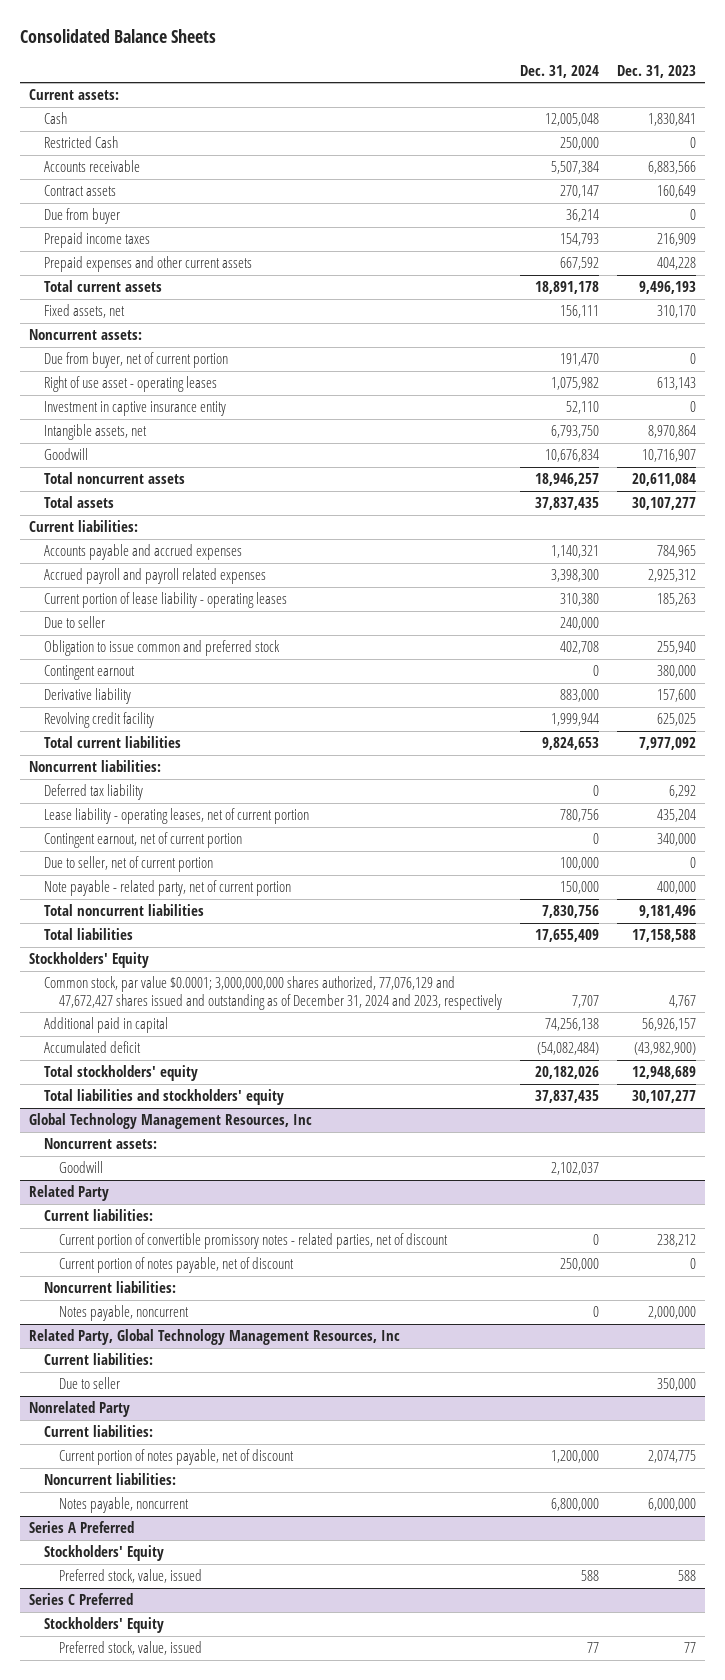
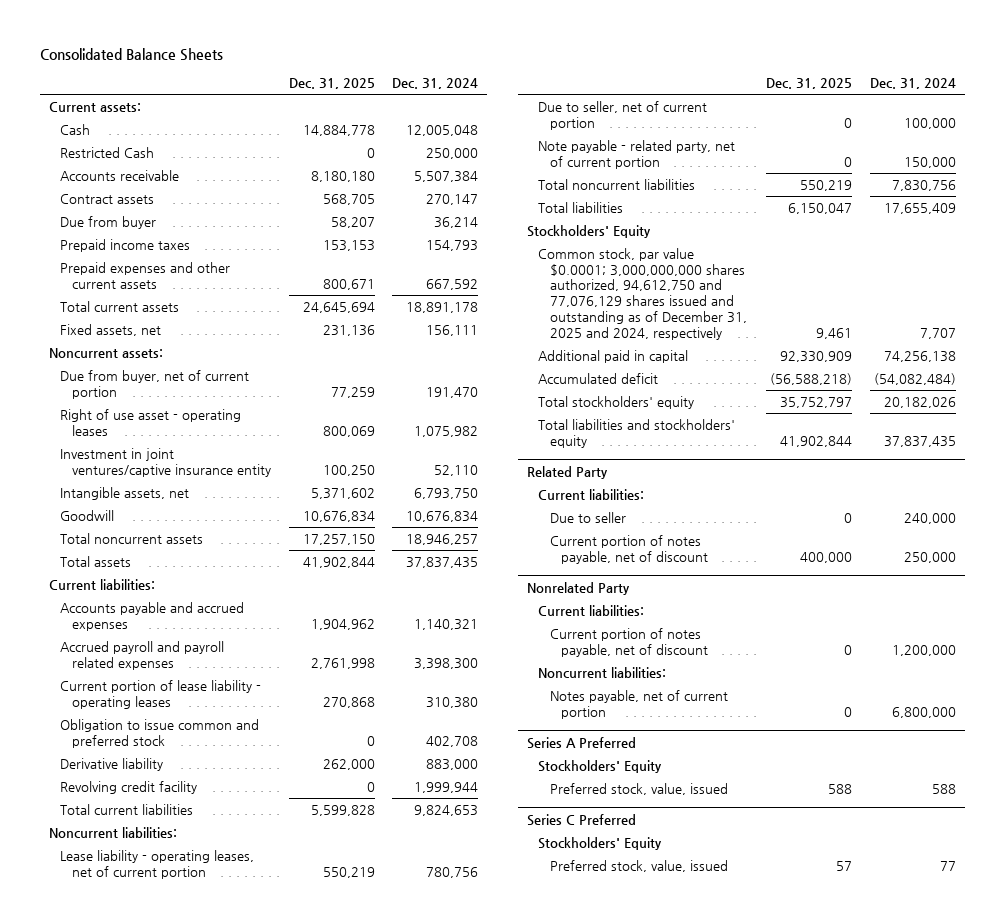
[616,64,696,78] Dec. 31, 2023 -> none
none -> [288,78,375,90] Dec. 31, 2025
[43,401,226,417] Investment in captive insurance entity -> [60,447,271,477] Investment in joint ventures/captive insurance entity
[43,616,105,629] Due to seller -> none
[43,665,135,681] Contingent earnout -> none
[43,784,143,801] Deferred tax liability -> none
[43,832,242,849] Contingent earnout, net of current portion -> none
[43,976,503,1010] Common stock, par value $0.0001; 3,000,000,000 shares authorized, 77,076,129 and 47,672,427 shares issued and outstanding as of December 31, 2024 and 2023, respectively -> [538,247,747,341] Common stock, par value $0.0001; 3,000,000,000 shares authorized, 94,612,750 and 77,076,129 shares issued and outstanding as of December 31, 2025 and 2024, respectively
[28,1113,312,1130] Global Technology Management Resources, Inc -> none
[43,1138,157,1150] Noncurrent assets: -> none
[59,1161,104,1174] Goodwill -> none
[59,1233,449,1250] Current portion of convertible promissory notes - related parties, net of discount -> none
none -> [549,511,626,523] Due to seller
[43,1281,176,1294] Noncurrent liabilities: -> none
[59,1305,190,1322] Notes payable, noncurrent -> none
[28,1329,400,1346] Related Party, Global Technology Management Resources, Inc -> none
[43,1353,153,1366] Current liabilities: -> none
[59,1377,121,1390] Due to seller -> none
[59,1497,190,1514] Notes payable, noncurrent -> [549,689,728,719] Notes payable, net of current portion

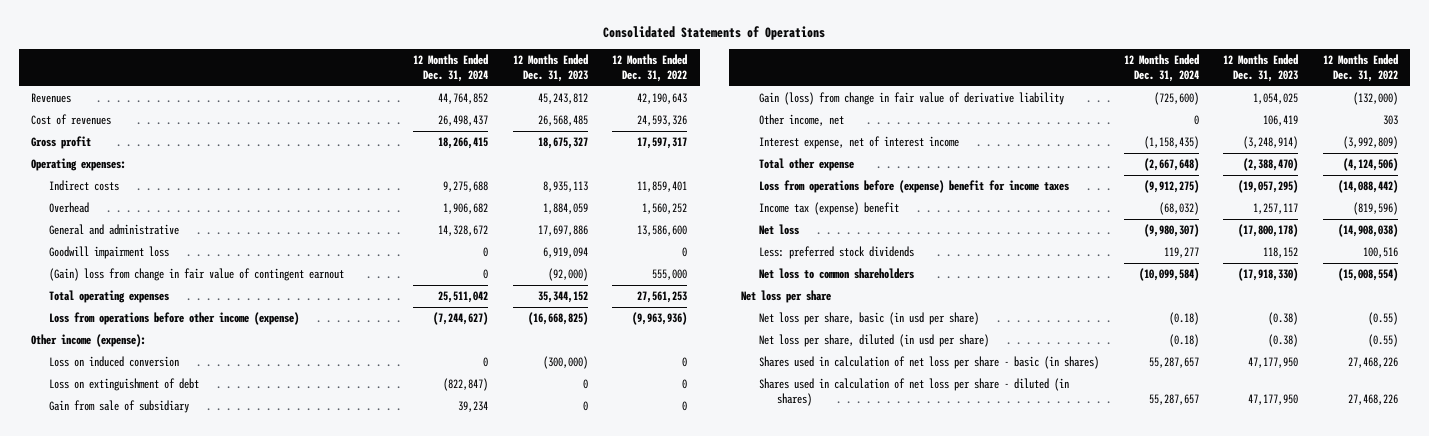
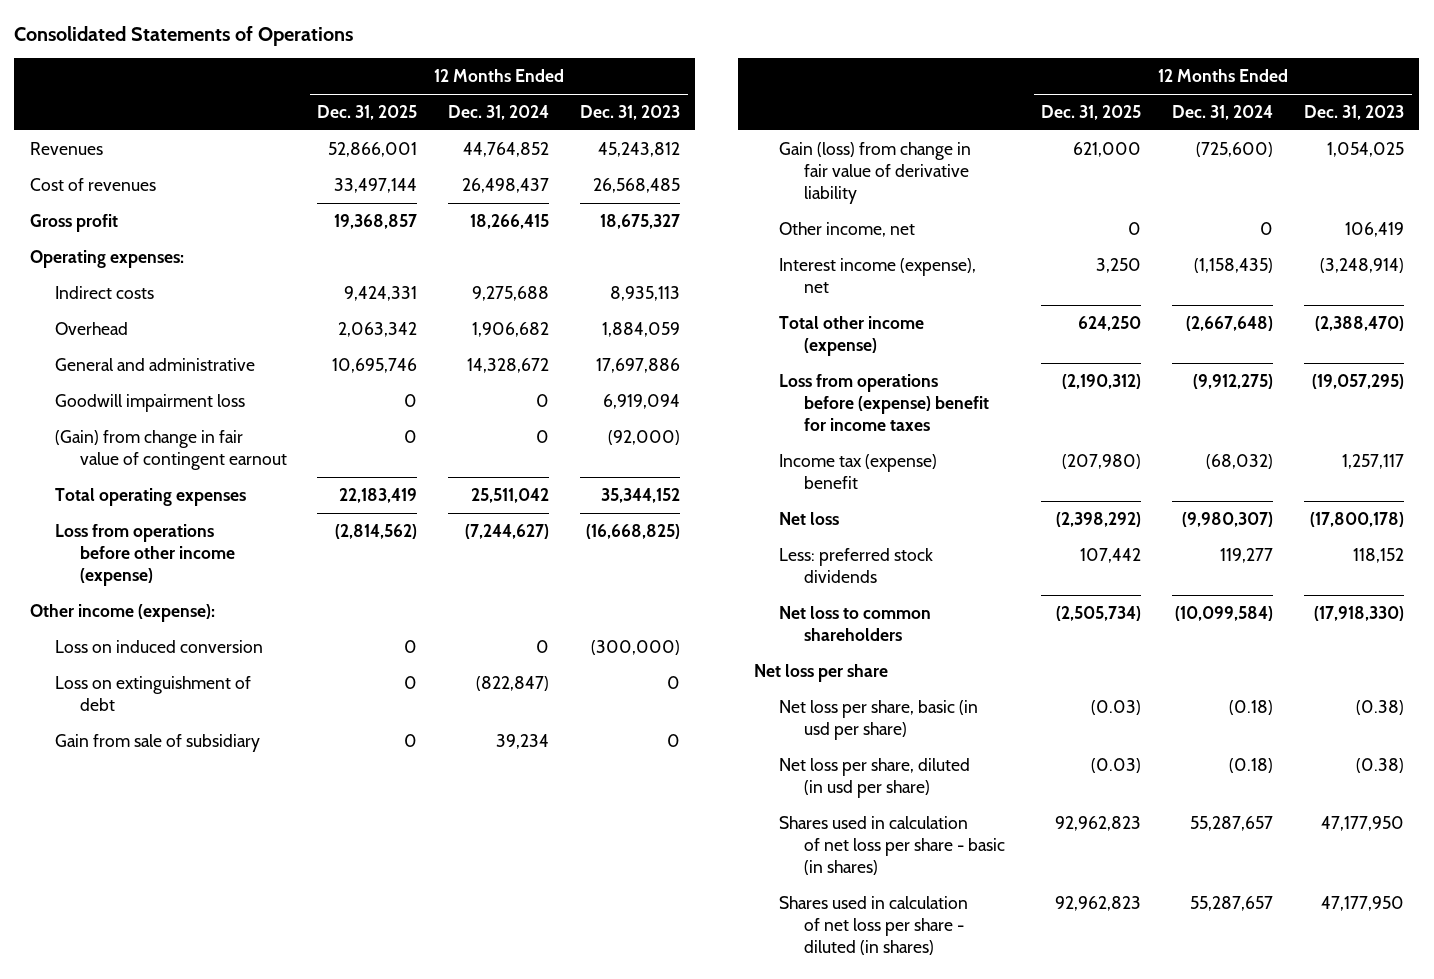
[612,54,688,82] 12 Months Ended Dec. 31, 2022 -> none
none -> [317,105,418,121] Dec. 31, 2025
[48,268,344,282] (Gain) loss from change in fair value of contingent earnout -> [54,429,287,470] (Gain) from change in fair value of contingent earnout
[759,136,960,150] Interest expense, net of interest income -> [778,257,976,293] Interest income (expense), net
[759,158,855,172] Total other expense -> [778,315,924,356] Total other income (expense)

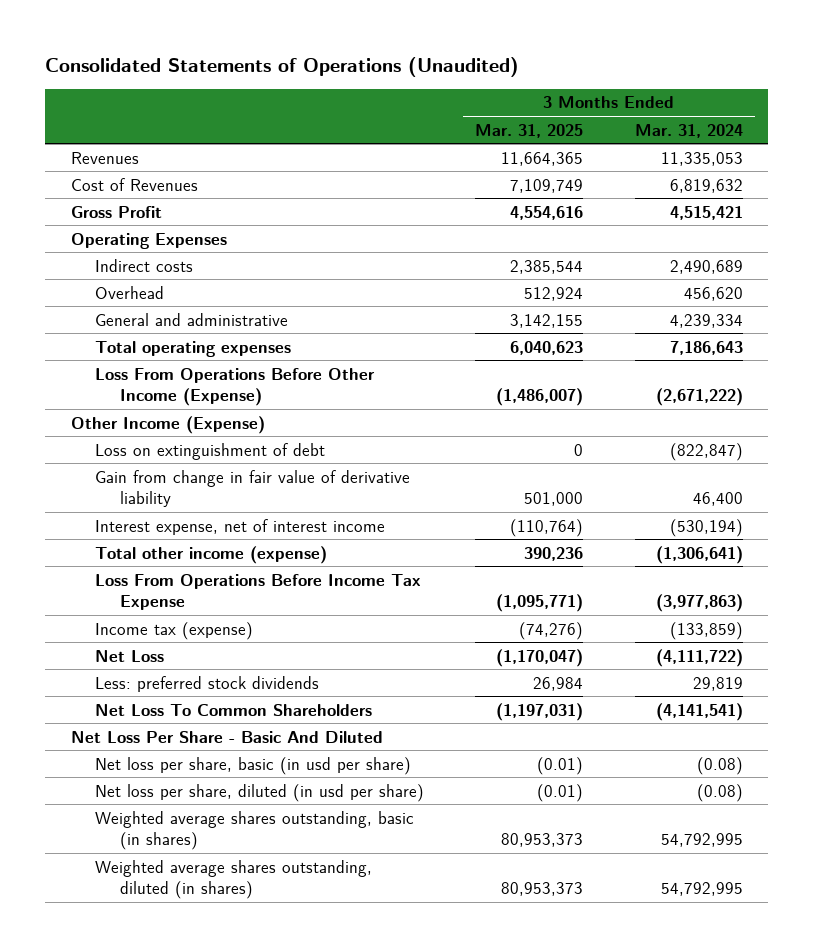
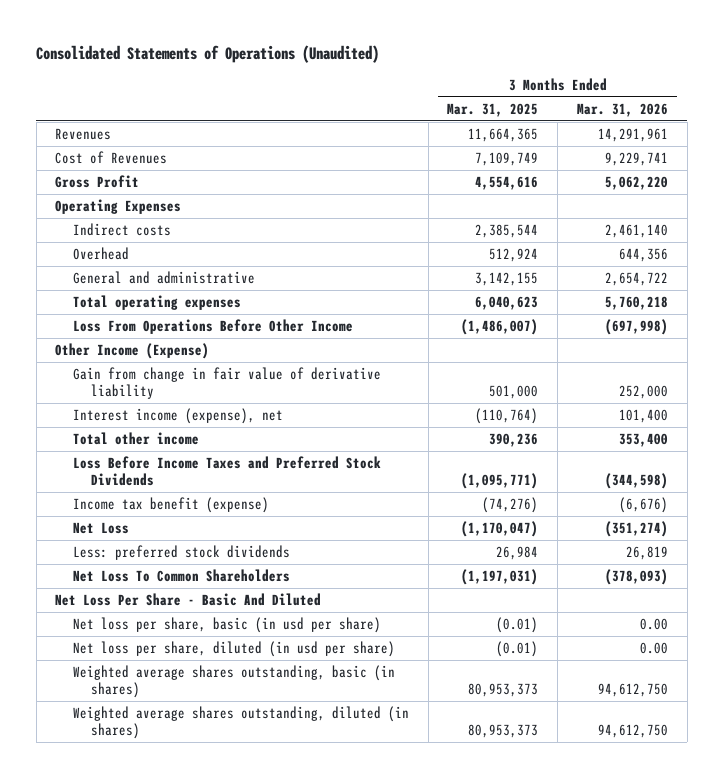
[634,123,743,138] Mar. 31, 2024 -> none
none -> [576,102,668,117] Mar. 31, 2026
[95,367,376,406] Loss From Operations Before Other Income (Expense) -> [73,318,354,334] Loss From Operations Before Other Income
[95,442,326,460] Loss on extinguishment of debt -> none
[95,518,386,535] Interest expense, net of interest income -> [73,407,284,424] Interest income (expense), net
[95,545,328,564] Total other income (expense) -> [73,431,200,445] Total other income
[95,573,422,610] Loss From Operations Before Income Tax Expense -> [73,455,382,487] Loss Before Income Taxes and Preferred Stock Dividends
[95,621,254,640] Income tax (expense) -> [73,496,270,513] Income tax benefit (expense)

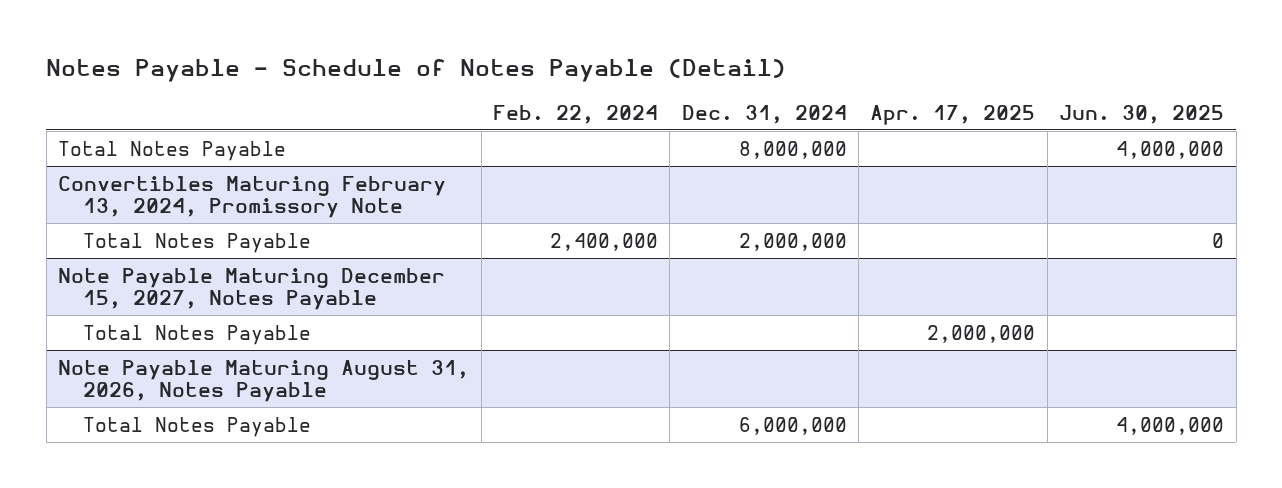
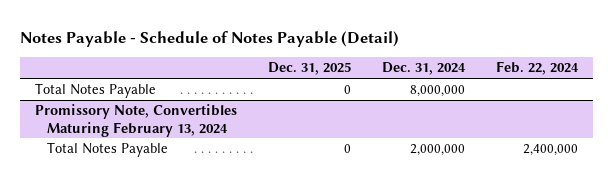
[870,104,1036,125] Apr. 17, 2025 -> none
[1059,104,1225,124] Jun. 30, 2025 -> none
none -> [268,62,352,76] Dec. 31, 2025
[58,175,447,219] Convertibles Maturing February 13, 2024, Promissory Note -> [35,104,238,137] Promissory Note, Convertibles Maturing February 13, 2024
[58,267,446,311] Note Payable Maturing December 15, 2027, Notes Payable -> none
[82,324,311,345] Total Notes Payable -> none
[58,359,470,403] Note Payable Maturing August 31, 2026, Notes Payable -> none
[82,416,311,437] Total Notes Payable -> none

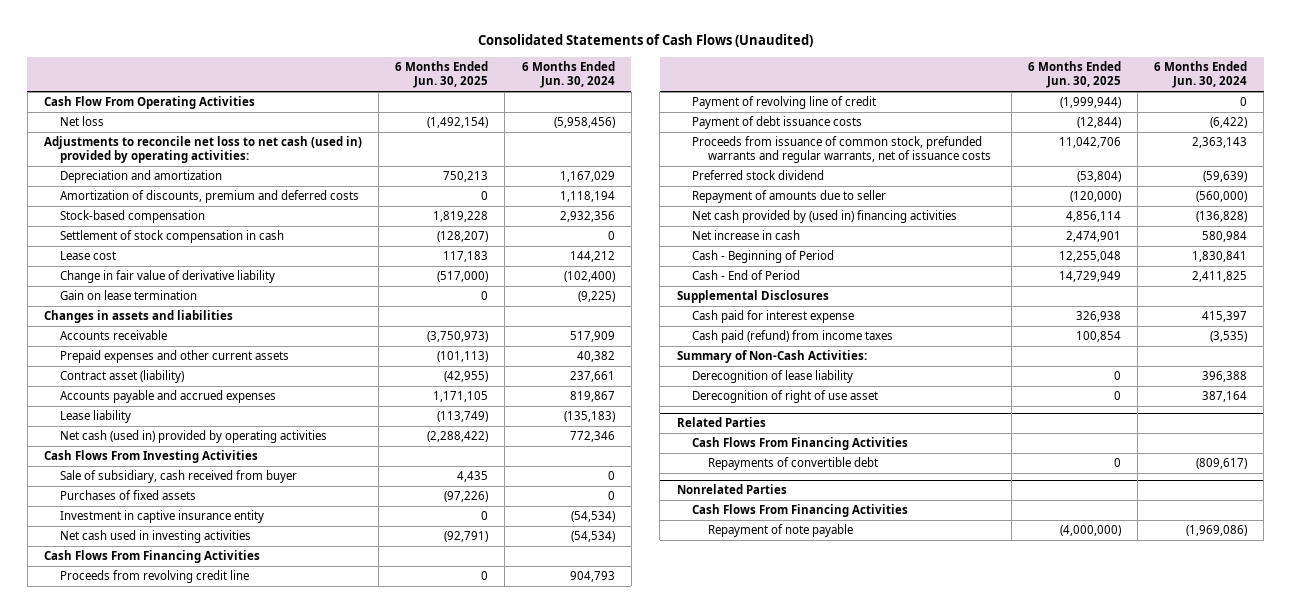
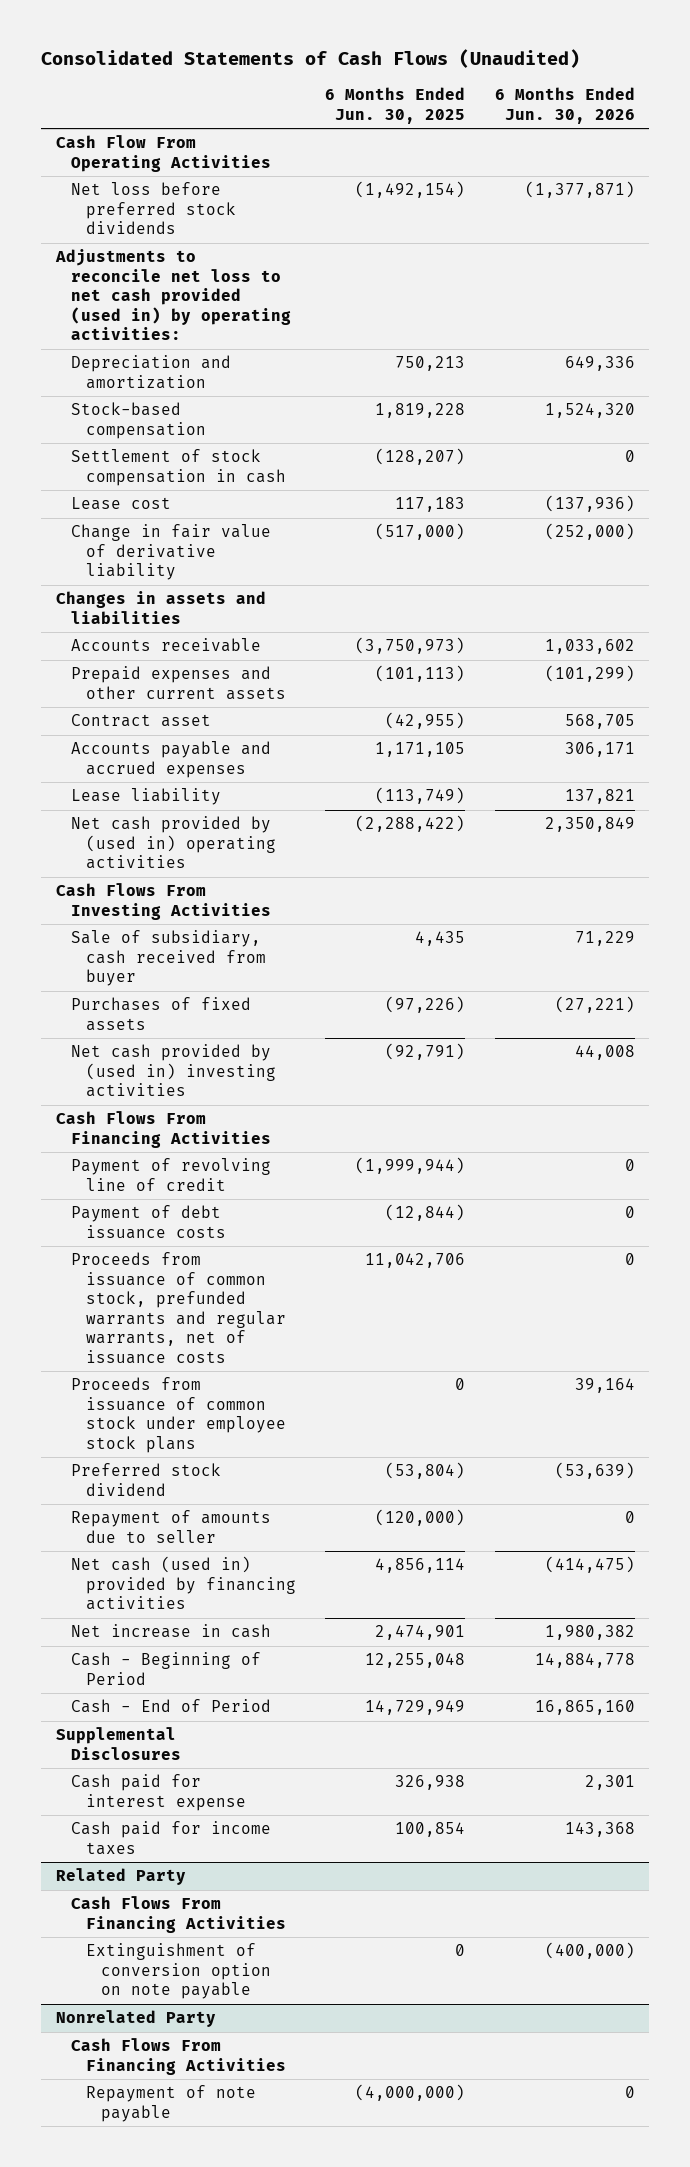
[521,61,615,89] 6 Months Ended Jun. 30, 2024 -> none
none -> [494,87,635,125] 6 Months Ended Jun. 30, 2026
[59,116,104,127] Net loss -> [70,182,237,235] Net loss before preferred stock dividends
[44,136,363,164] Adjustments to reconcile net loss to net cash (used in) provided by operating activities: -> [54,249,291,341] Adjustments to reconcile net loss to net cash provided (used in) by operating activities:
[59,190,359,204] Amortization of discounts, premium and deferred costs -> none
[59,290,197,301] Gain on lease termination -> none
[59,370,184,384] Contract asset (liability) -> [70,714,211,728] Contract asset
[59,430,327,444] Net cash (used in) provided by operating activities -> [70,816,277,870] Net cash provided by (used in) operating activities
[59,510,264,524] Investment in captive insurance entity -> none
[59,530,251,544] Net cash used in investing activities -> [70,1044,277,1098] Net cash provided by (used in) investing activities
[59,570,249,584] Proceeds from revolving credit line -> none
none -> [70,1377,287,1453] Proceeds from issuance of common stock under employee stock plans
[692,210,958,224] Net cash provided by (used in) financing activities -> [70,1556,297,1611] Net cash (used in) provided by financing activities
[676,350,867,364] Summary of Non-Cash Activities: -> none
[692,370,854,384] Derecognition of lease liability -> none
[692,390,879,404] Derecognition of right of use asset -> none
[676,417,766,428] Related Parties -> none
[692,330,894,344] Cash paid (refund) from income taxes -> [70,1821,271,1855] Cash paid for income taxes
none -> [55,1868,186,1886] Related Party
[676,484,787,495] Nonrelated Parties -> none
[707,457,878,471] Repayments of convertible debt -> [86,1943,272,2000] Extinguishment of conversion option on note payable
none -> [55,2010,216,2028] Nonrelated Party

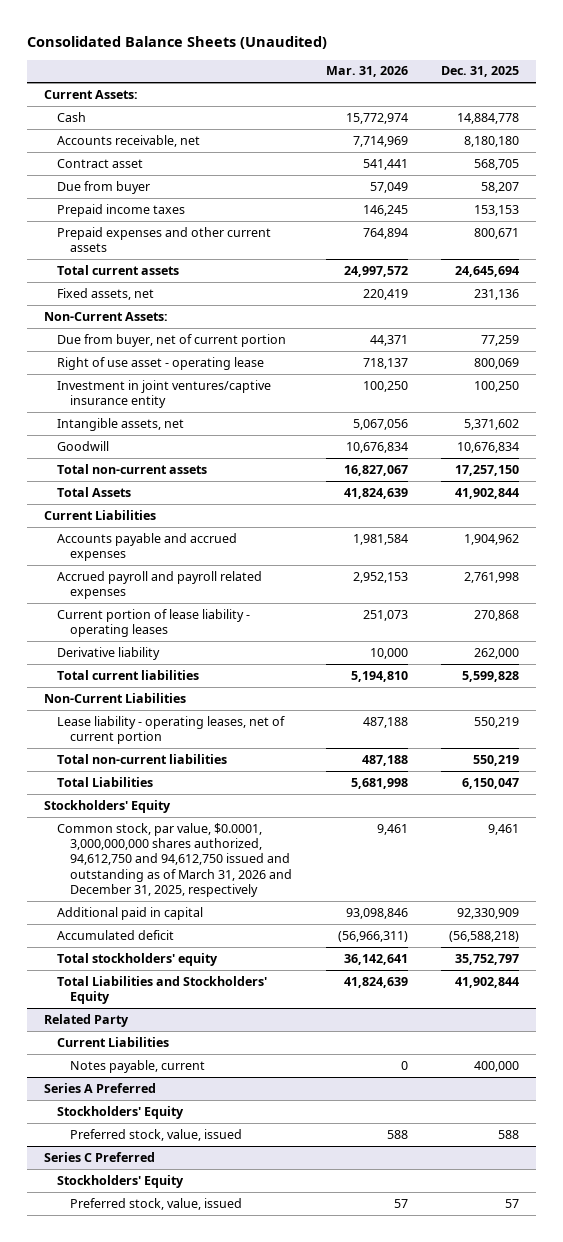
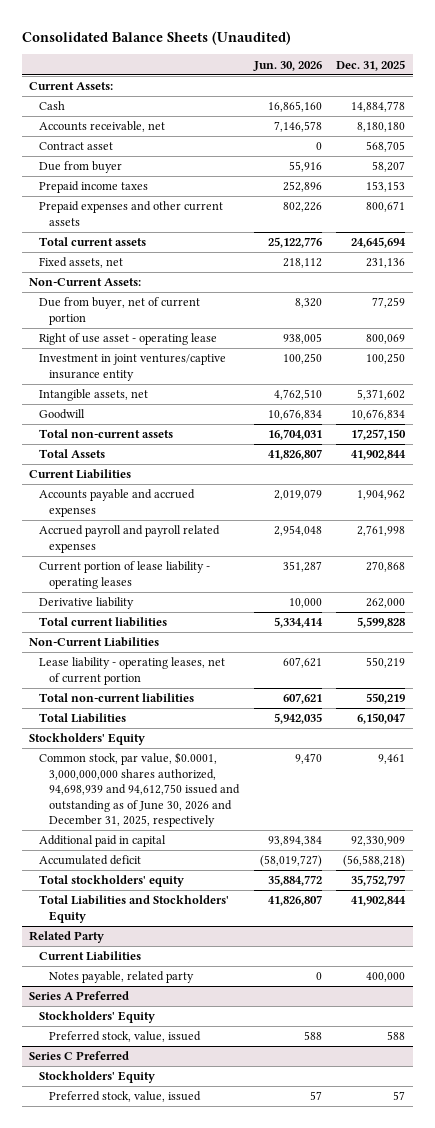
[325,66,408,78] Mar. 31, 2026 -> none
none -> [252,60,322,71] Jun. 30, 2026
[56,822,292,897] Common stock, par value, $0.0001, 3,000,000,000 shares authorized, 94,612,750 and 94,612,750 issued and outstanding as of March 31, 2026 and December 31, 2025, respectively -> [39,752,241,828] Common stock, par value, $0.0001, 3,000,000,000 shares authorized, 94,698,939 and 94,612,750 issued and outstanding as of June 30, 2026 and December 31, 2025, respectively
[69,1059,205,1073] Notes payable, current -> [49,971,195,984] Notes payable, related party

